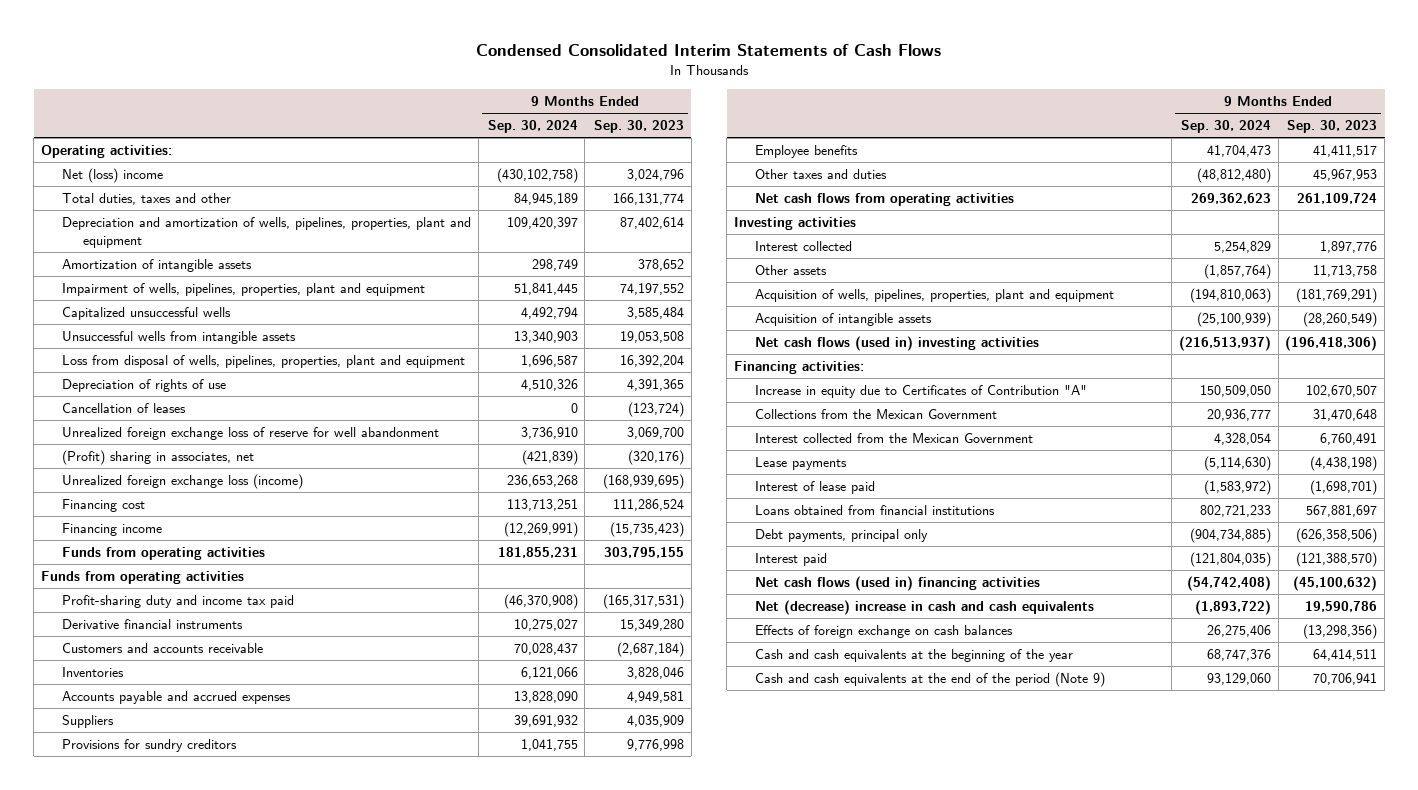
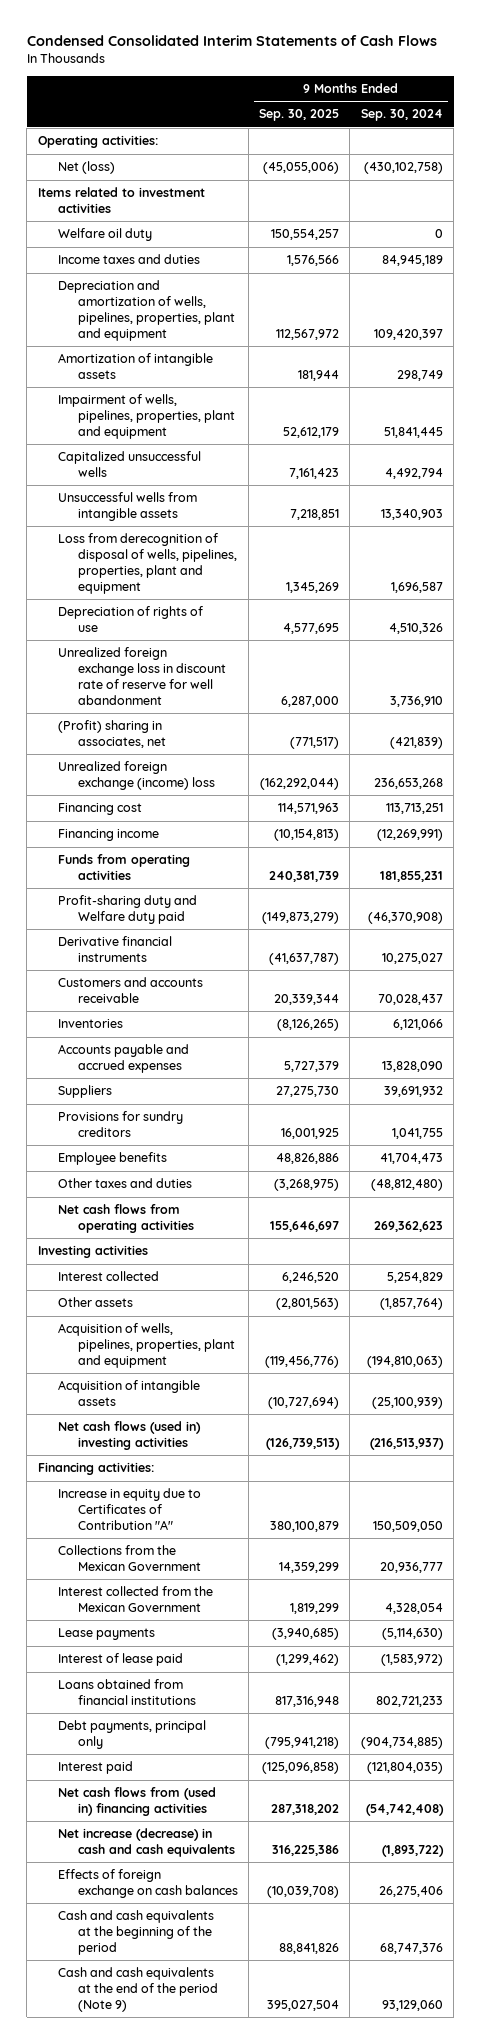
[594,120,685,134] Sep. 30, 2023 -> none
none -> [259,109,340,122] Sep. 30, 2025
[62,168,164,184] Net (loss) income -> [57,161,115,175] Net (loss)
none -> [37,187,205,214] Items related to investment activities
none -> [57,228,152,242] Welfare oil duty
[62,193,232,206] Total duties, taxes and other -> [57,254,200,265] Income taxes and duties
[62,355,466,369] Loss from disposal of wells, pipelines, properties, plant and equipment -> [57,533,237,594] Loss from derecognition of disposal of wells, pipelines, properties, plant and equipment
[62,403,187,414] Cancellation of leases -> none
[62,427,440,441] Unrealized foreign exchange loss of reserve for well abandonment -> [57,647,226,705] Unrealized foreign exchange loss in discount rate of reserve for well abandonment
[62,474,304,490] Unrealized foreign exchange loss (income) -> [57,761,215,791] Unrealized foreign exchange (income) loss
[40,571,244,585] Funds from operating activities -> none
[62,595,295,609] Profit-sharing duty and income tax paid -> [57,895,197,925] Profit-sharing duty and Welfare duty paid
[755,576,1041,592] Net cash flows (used in) financing activities -> [57,1787,216,1817] Net cash flows from (used in) financing activities
[755,600,1095,616] Net (decrease) increase in cash and cash equivalents -> [57,1828,235,1858] Net increase (decrease) in cash and cash equivalents
[755,649,1074,663] Cash and cash equivalents at the beginning of the year -> [57,1910,214,1955] Cash and cash equivalents at the beginning of the period

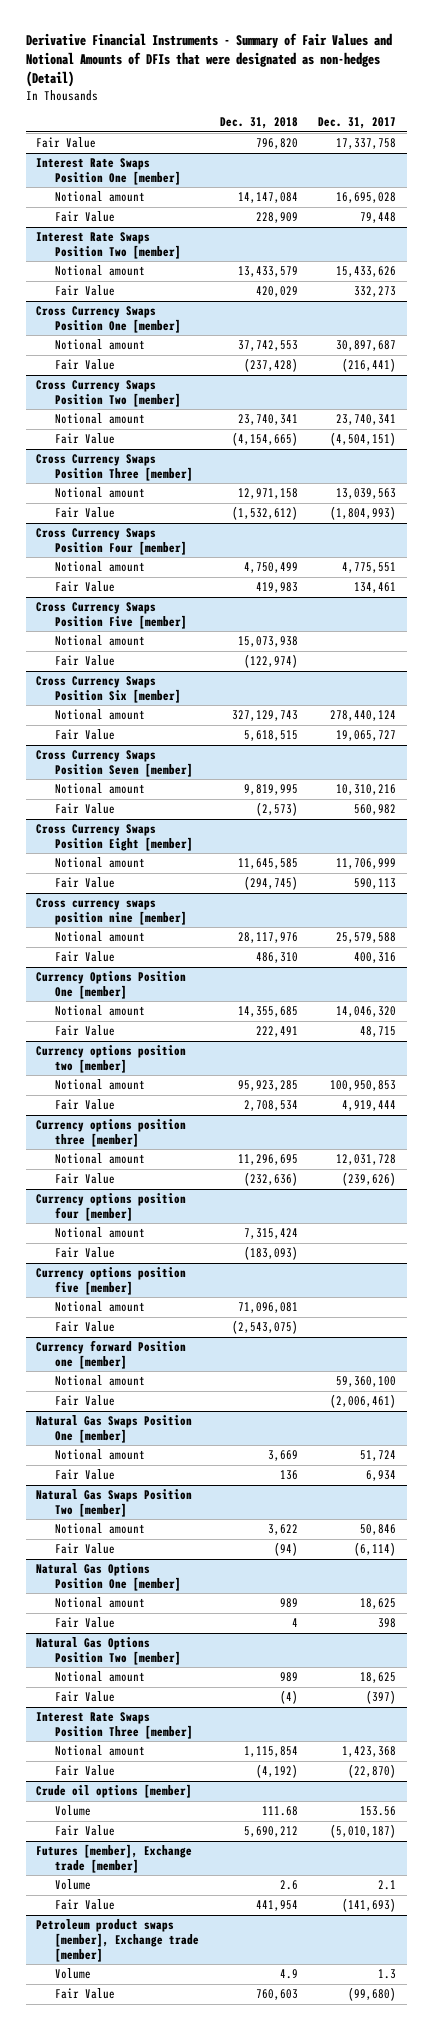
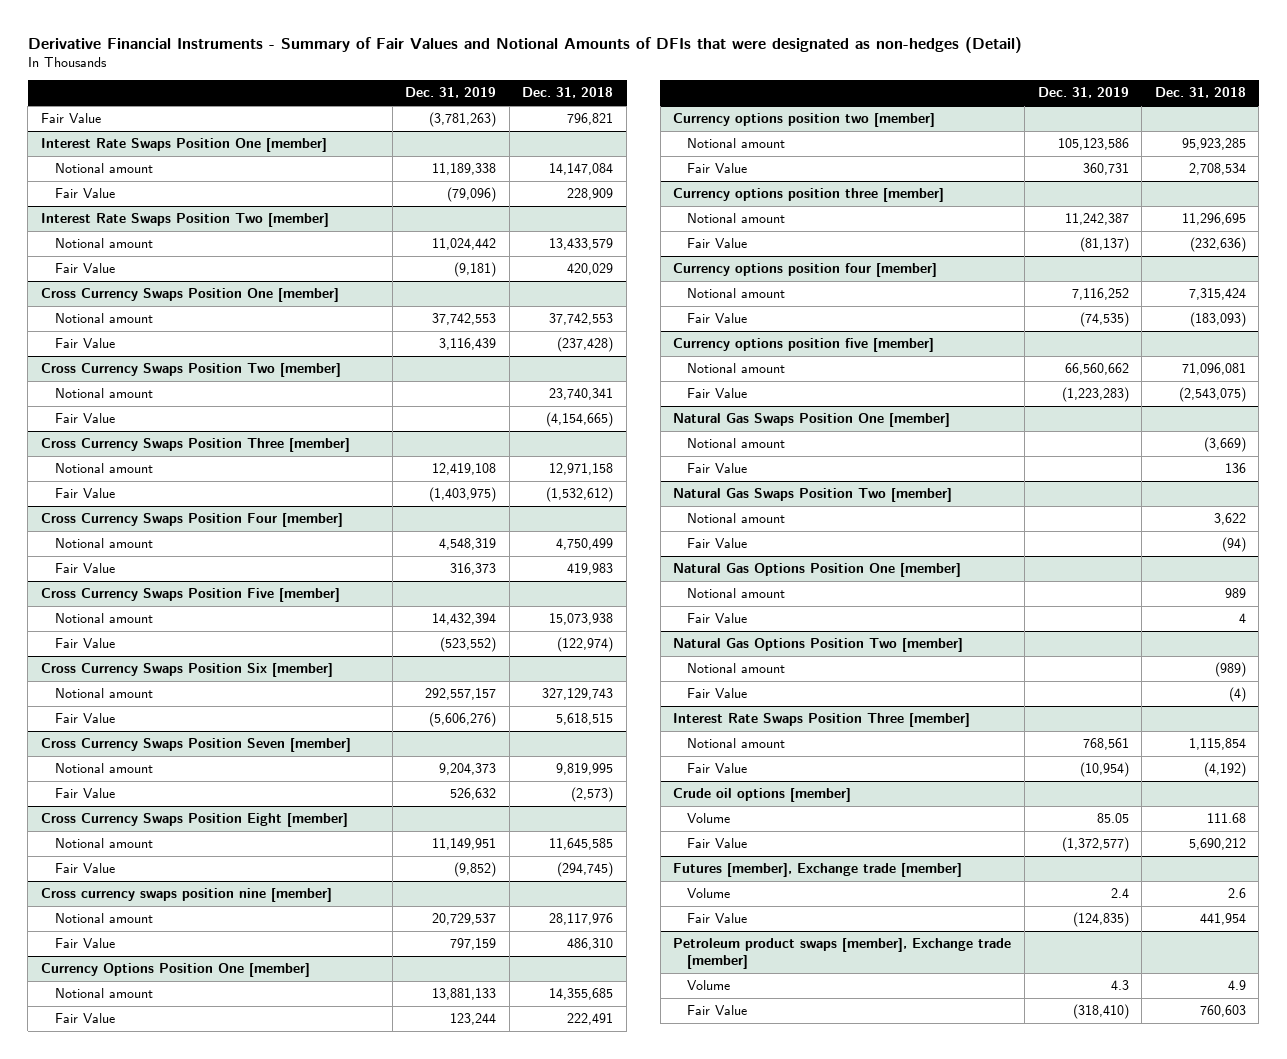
[318,117,397,130] Dec. 31, 2017 -> none
none -> [405,87,497,99] Dec. 31, 2019
[255,138,298,150] 796,820 -> [567,113,614,126] 796,821
[35,1340,186,1369] Currency forward Position one [member] -> none
[54,1375,145,1387] Notional amount -> none
[54,1395,115,1407] Fair Value -> none
[267,1450,298,1462] 3,669 -> [1203,437,1246,453] (3,669)
[279,1672,298,1683] 989 -> [1214,662,1246,678] (989)

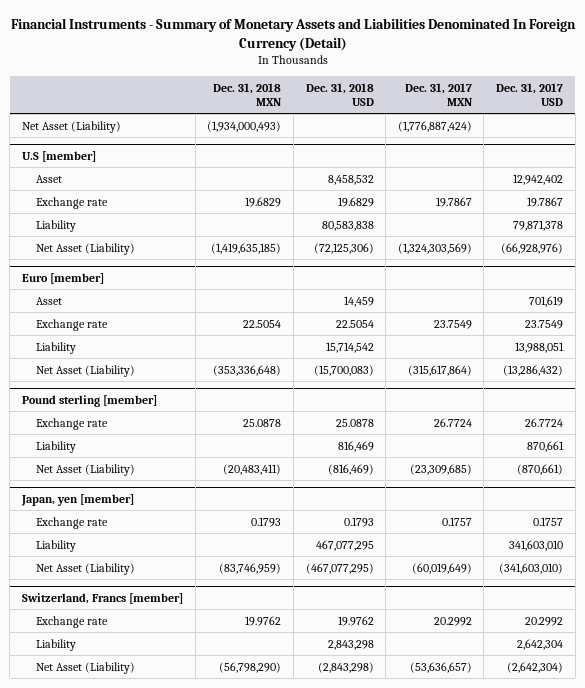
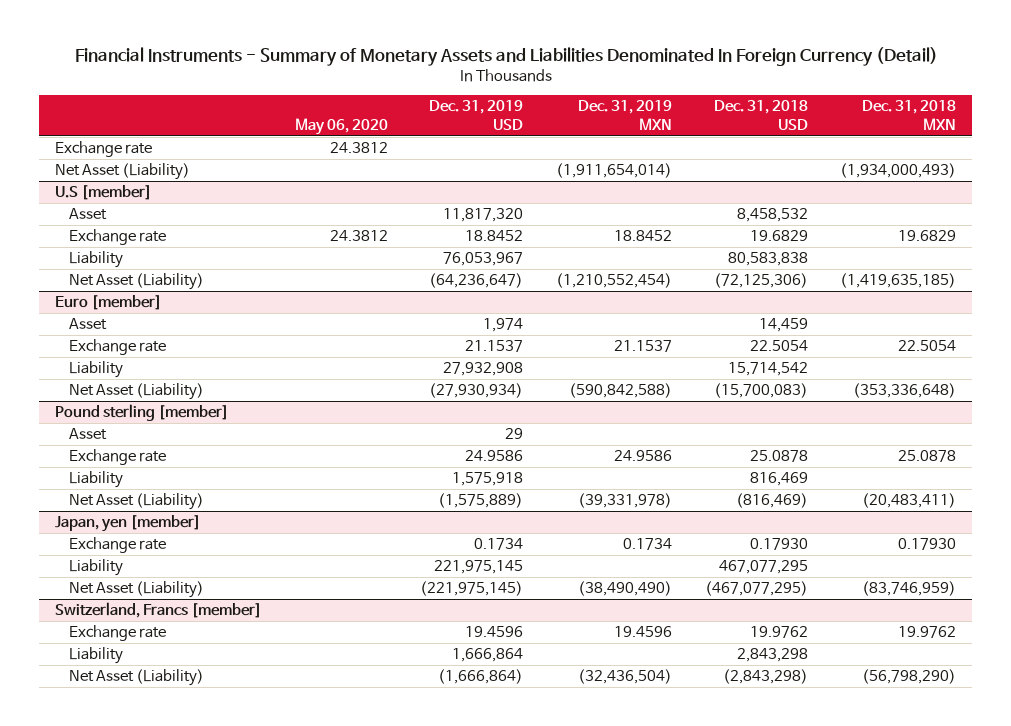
[404,82,472,107] Dec. 31, 2017 MXN -> none
[495,82,563,107] Dec. 31, 2017 USD -> none
none -> [294,117,388,135] May 06, 2020
none -> [429,100,524,130] Dec. 31, 2019 USD
none -> [577,100,672,130] Dec. 31, 2019 MXN
none -> [55,141,153,158] Exchange rate
none -> [68,428,107,441] Asset
[251,516,282,527] 0.1793 -> [898,538,957,551] 0.17930
[343,516,374,527] 0.1793 -> [749,538,808,551] 0.17930

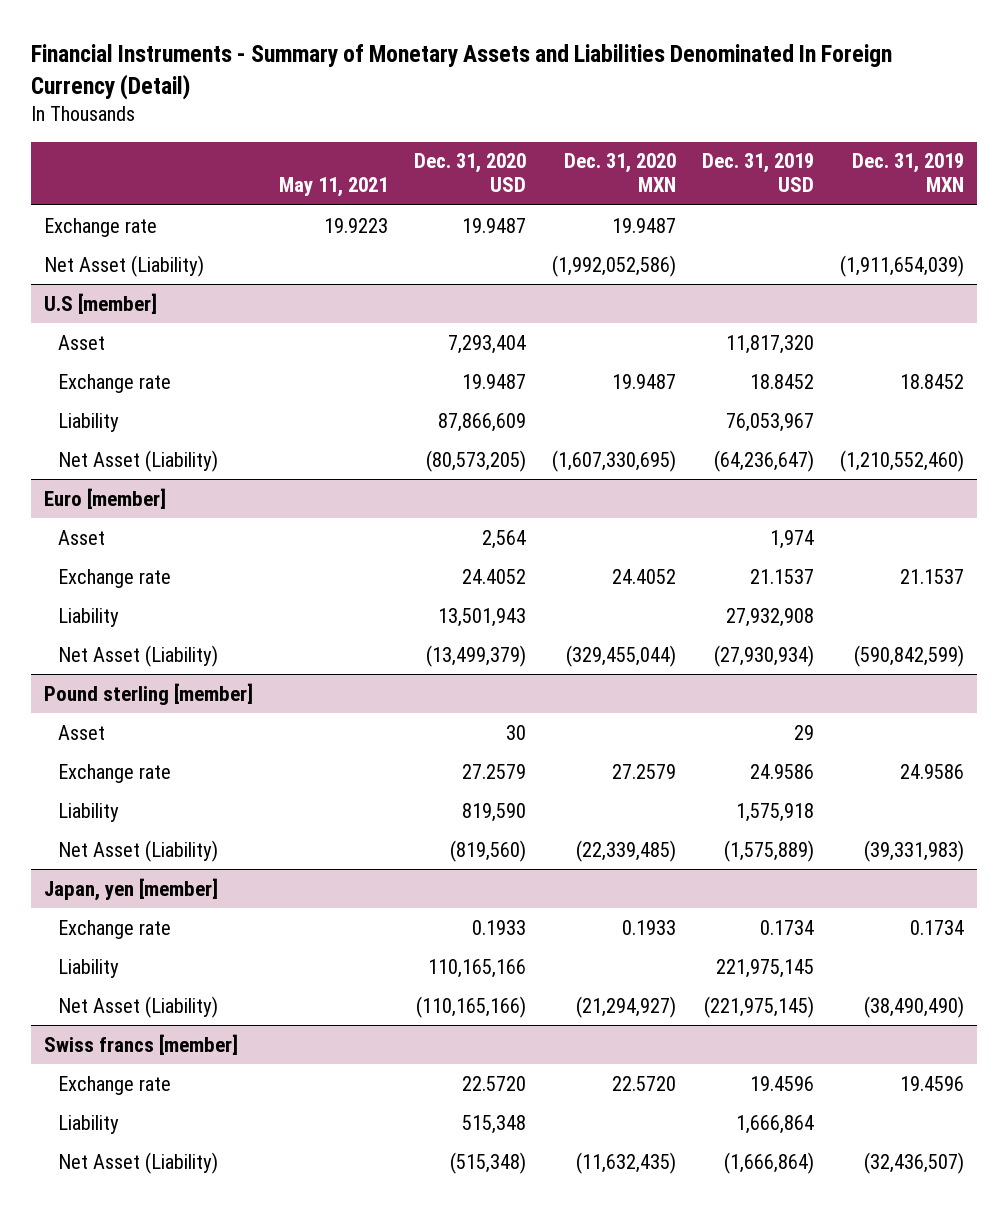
[294,117,388,135] May 06, 2020 -> none
[713,100,808,130] Dec. 31, 2018 USD -> none
[862,100,957,130] Dec. 31, 2018 MXN -> none
none -> [278,177,388,198] May 11, 2021
none -> [413,153,526,193] Dec. 31, 2020 USD
none -> [564,153,677,193] Dec. 31, 2020 MXN
[555,163,672,179] (1,911,654,014) -> [840,254,965,277] (1,911,654,039)
[555,273,672,289] (1,210,552,454) -> [840,449,965,472] (1,210,552,460)
[568,383,672,399] (590,842,588) -> [854,644,965,667] (590,842,599)
[577,493,672,509] (39,331,978) -> [864,839,965,862] (39,331,983)
[55,602,263,619] Switzerland, Francs [member] -> [43,1033,238,1055] Swiss francs [member]
[577,669,672,685] (32,436,504) -> [864,1151,965,1174] (32,436,507)

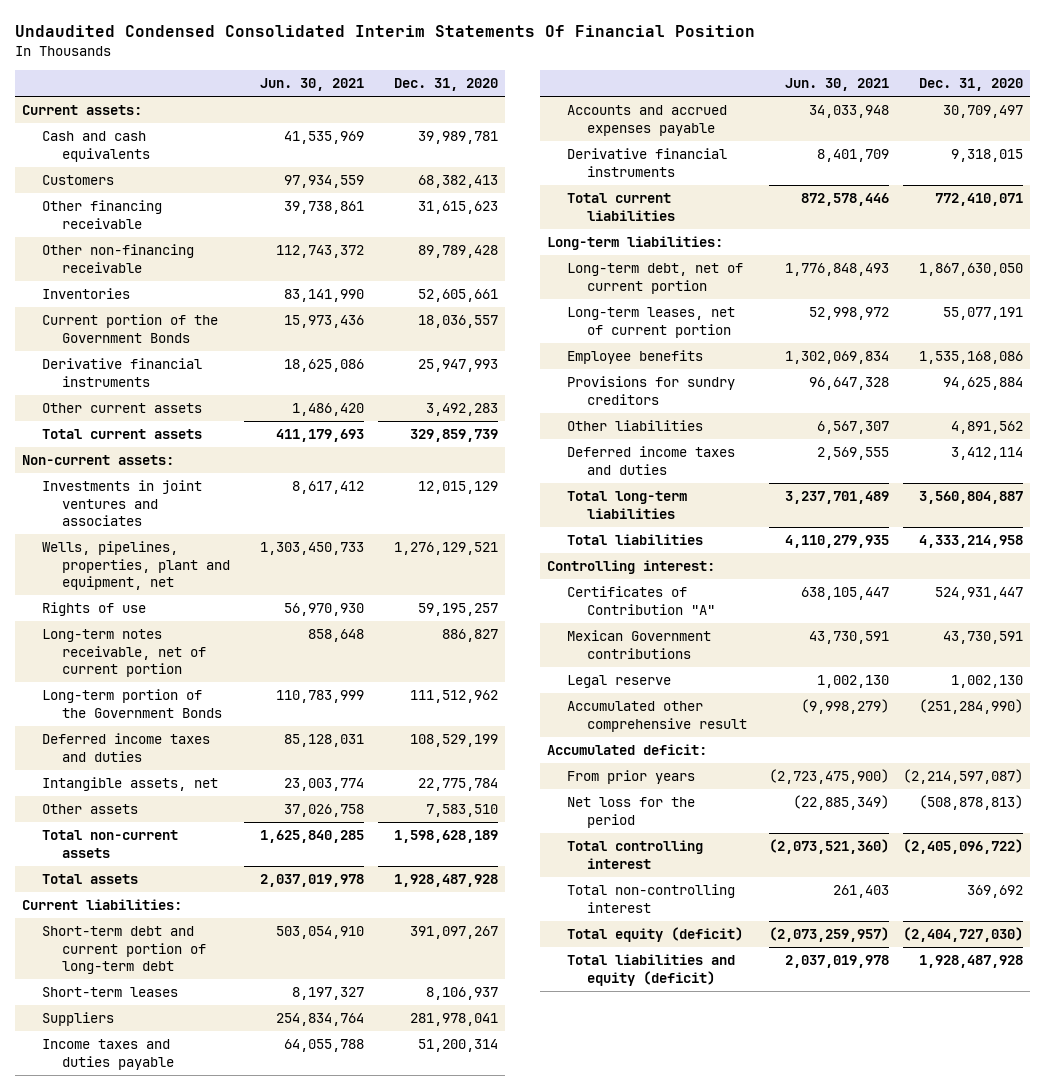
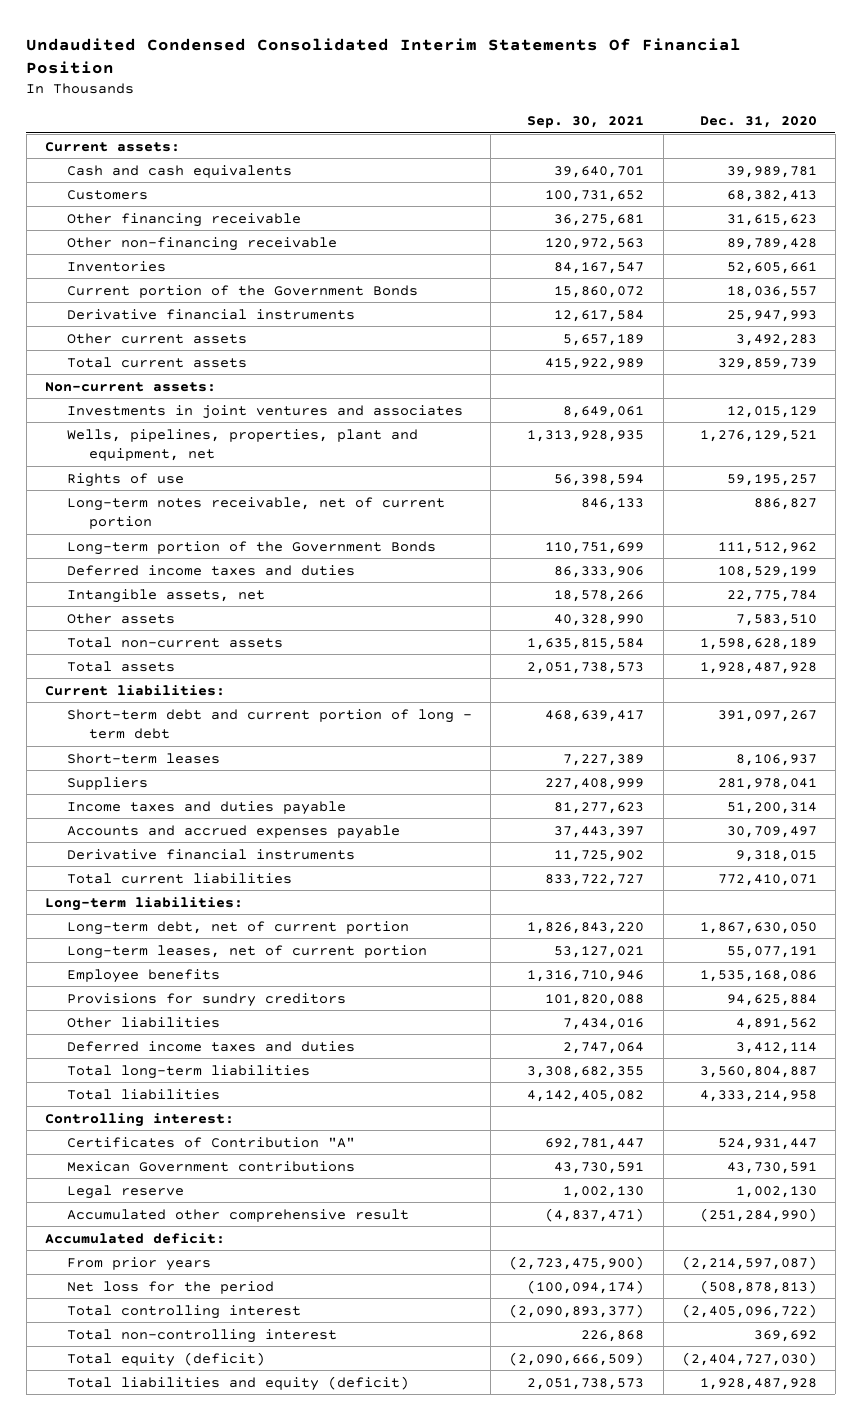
[259,78,364,92] Jun. 30, 2021 -> none
none -> [527,116,645,129] Sep. 30, 2021
[41,926,206,975] Short-term debt and current portion of long-term debt -> [67,708,473,740] Short-term debt and current portion of long - term debt

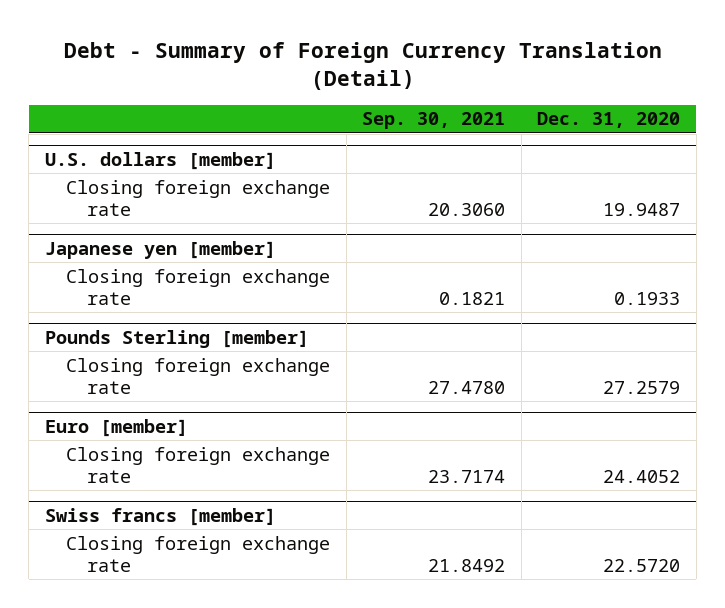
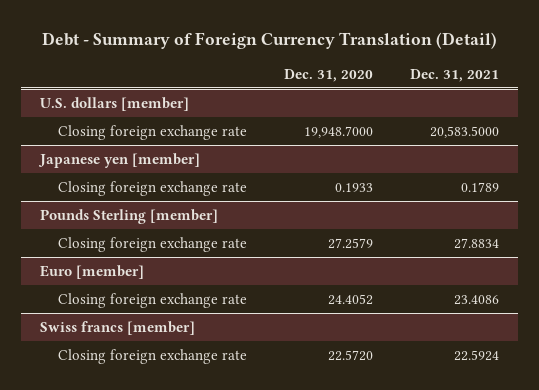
[362,112,506,130] Sep. 30, 2021 -> none
none -> [410,68,500,82] Dec. 31, 2021
[603,202,681,216] 19.9487 -> [303,125,373,138] 19,948.7000

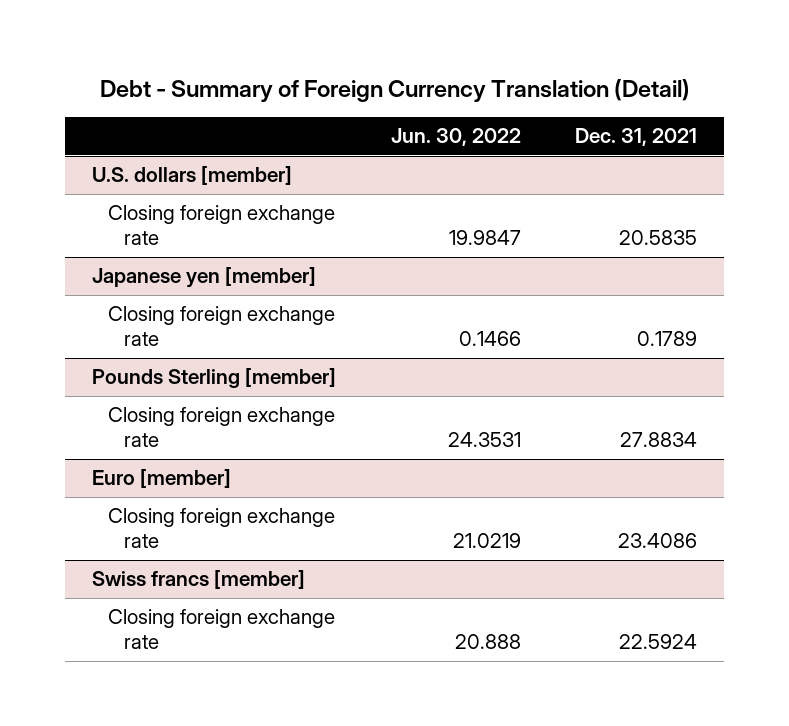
[283,68,373,82] Dec. 31, 2020 -> none
none -> [390,128,521,147] Jun. 30, 2022
[430,125,500,138] 20,583.5000 -> [618,230,697,246] 20.5835

